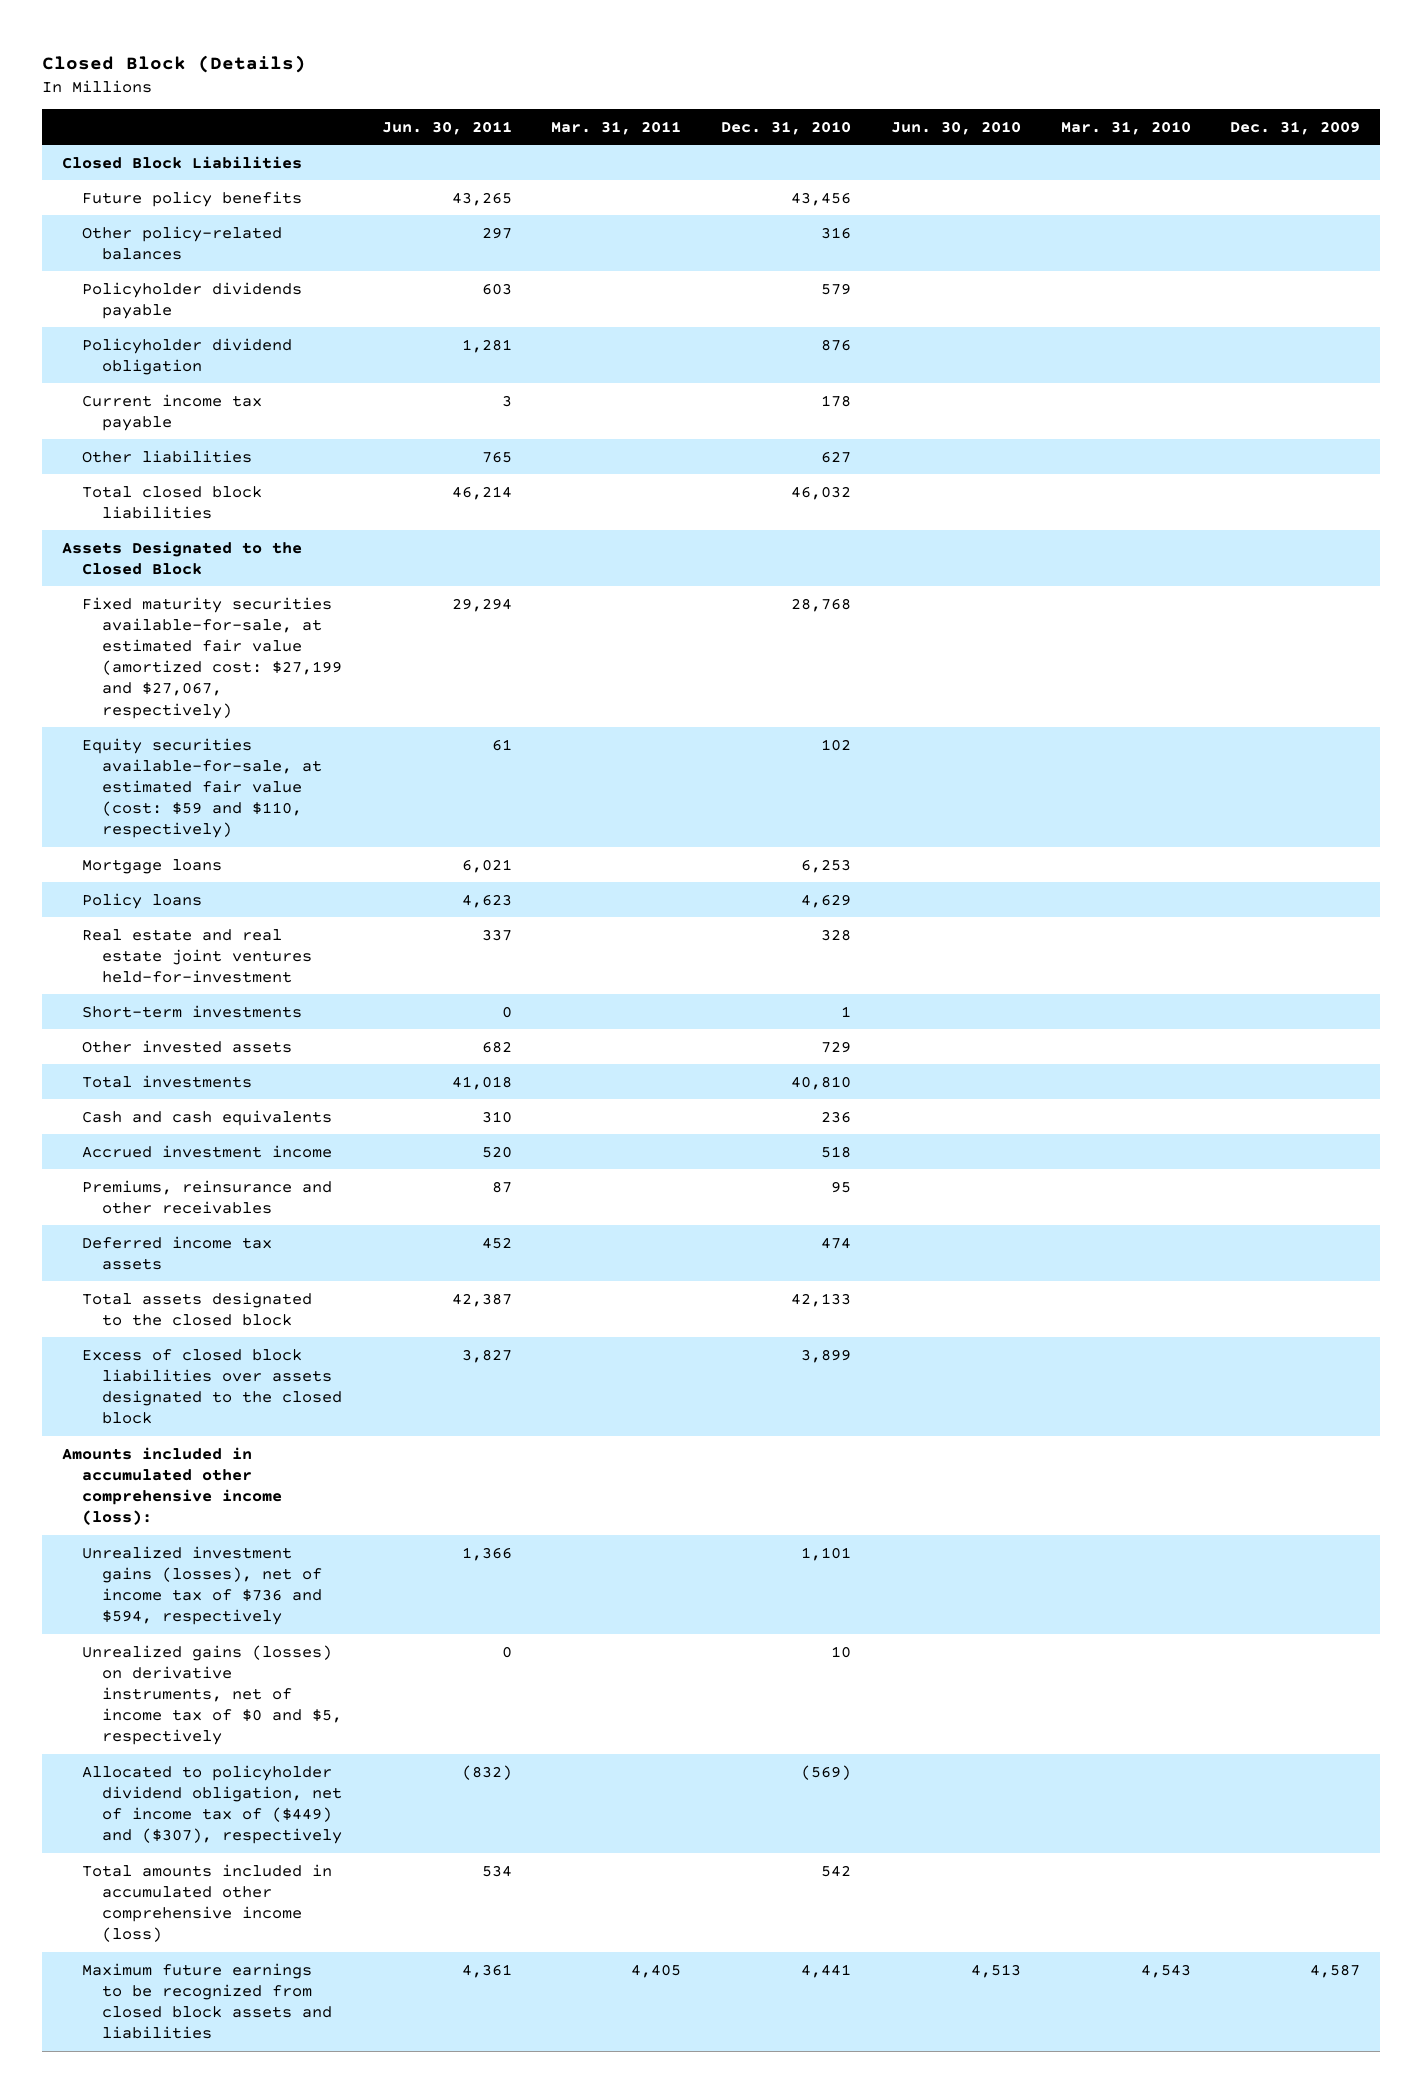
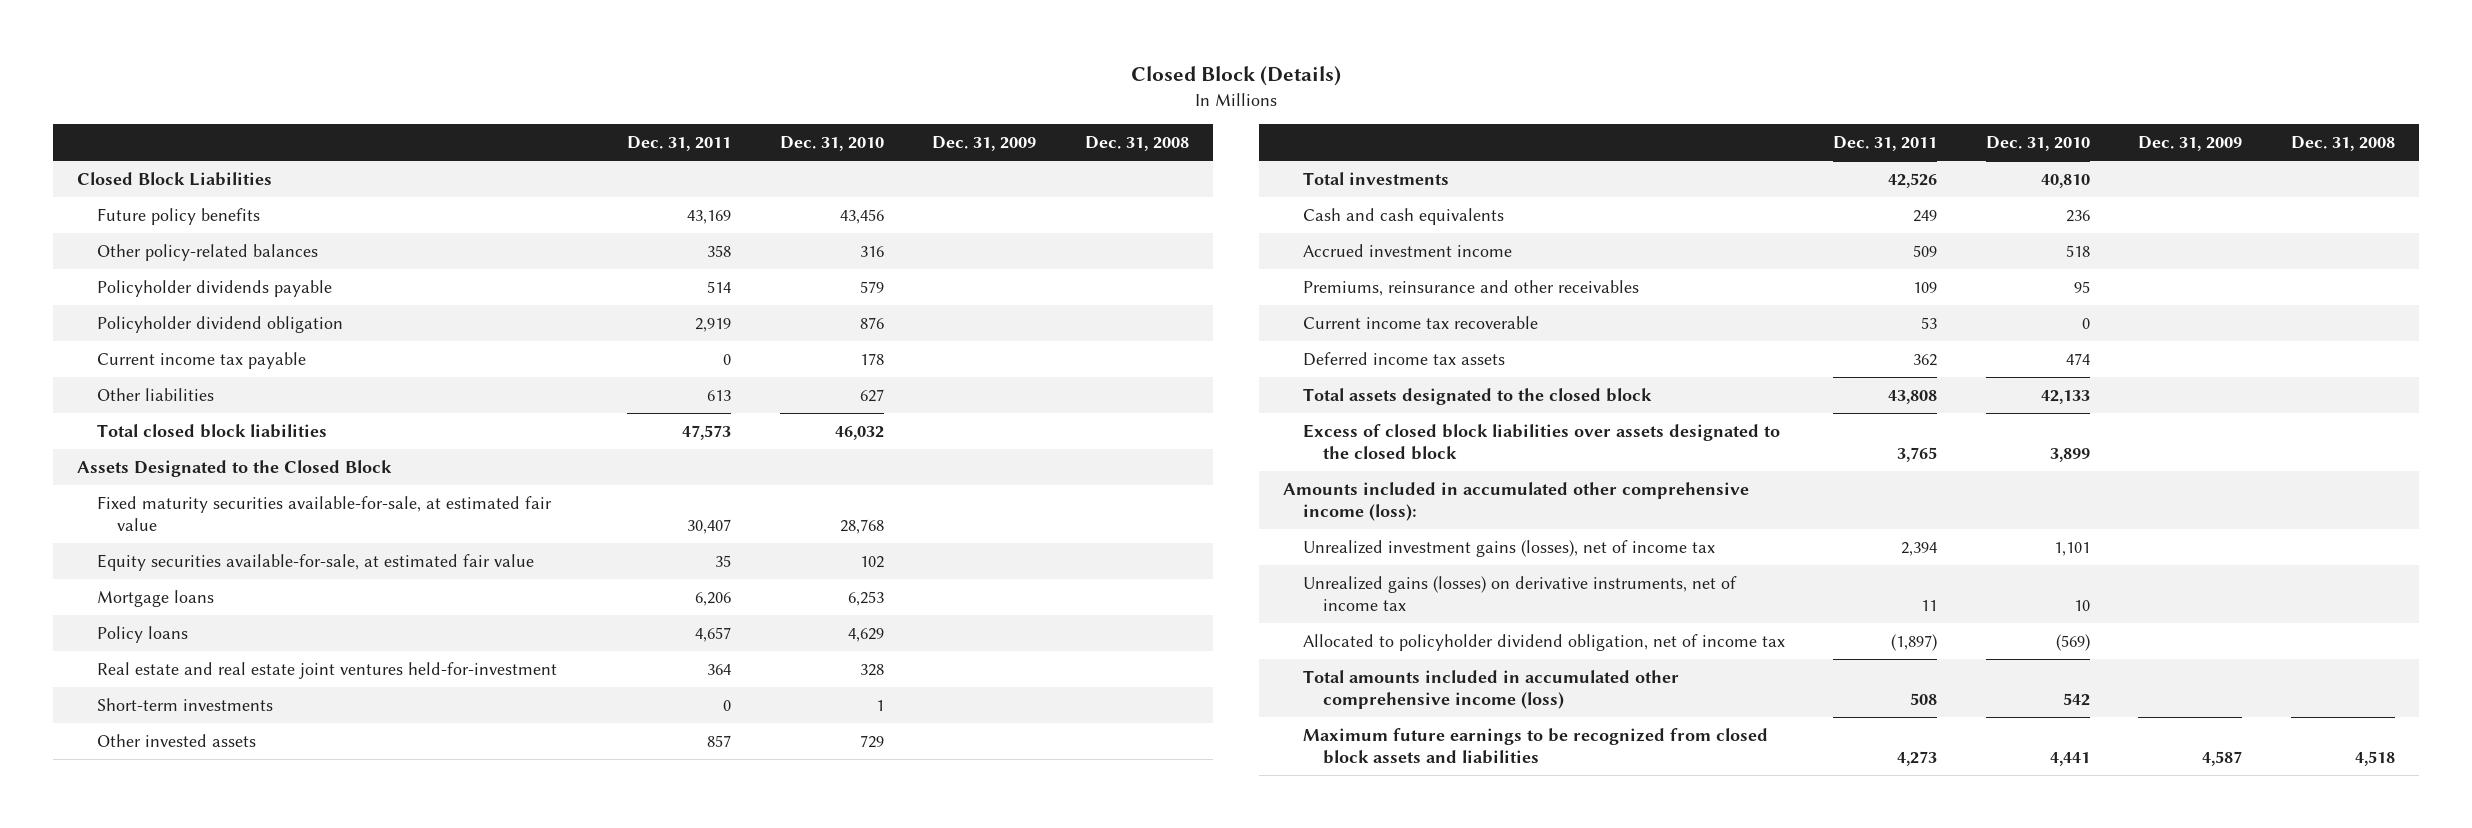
[381,120,512,135] Jun. 30, 2011 -> none
[551,120,682,135] Mar. 31, 2011 -> none
[890,120,1021,135] Jun. 30, 2010 -> none
[1060,120,1191,135] Mar. 31, 2010 -> none
none -> [627,135,732,151] Dec. 31, 2011
none -> [1084,135,1189,151] Dec. 31, 2008
[82,596,342,719] Fixed maturity securities available-for-sale, at estimated fair value (amortized cost: $27,199 and $27,067, respectively) -> [96,496,552,532] Fixed maturity securities available-for-sale, at estimated fair value
[82,737,322,839] Equity securities available-for-sale, at estimated fair value (cost: $59 and $110, respectively) -> [96,554,534,572] Equity securities available-for-sale, at estimated fair value
none -> [1302,316,1538,330] Current income tax recoverable
[82,1545,322,1626] Unrealized investment gains (losses), net of income tax of $736 and $594, respectively -> [1302,540,1715,558] Unrealized investment gains (losses), net of income tax
[82,1644,342,1746] Unrealized gains (losses) on derivative instruments, net of income tax of $0 and $5, respectively -> [1302,576,1737,612] Unrealized gains (losses) on derivative instruments, net of income tax
[82,1764,342,1845] Allocated to policyholder dividend obligation, net of income tax of ($449) and ($307), respectively -> [1302,634,1785,652] Allocated to policyholder dividend obligation, net of income tax

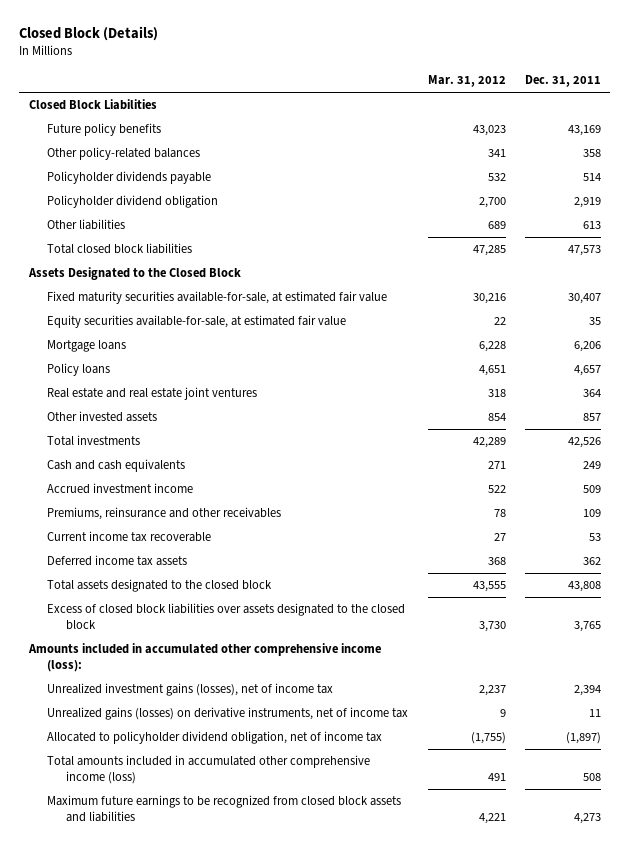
[779,135,884,151] Dec. 31, 2010 -> none
[932,135,1037,151] Dec. 31, 2009 -> none
[1084,135,1189,151] Dec. 31, 2008 -> none
none -> [427,75,506,88] Mar. 31, 2012
[96,352,306,370] Current income tax payable -> none
[96,698,273,712] Short-term investments -> none
[96,662,557,680] Real estate and real estate joint ventures held-for-investment -> [47,387,258,401] Real estate and real estate joint ventures

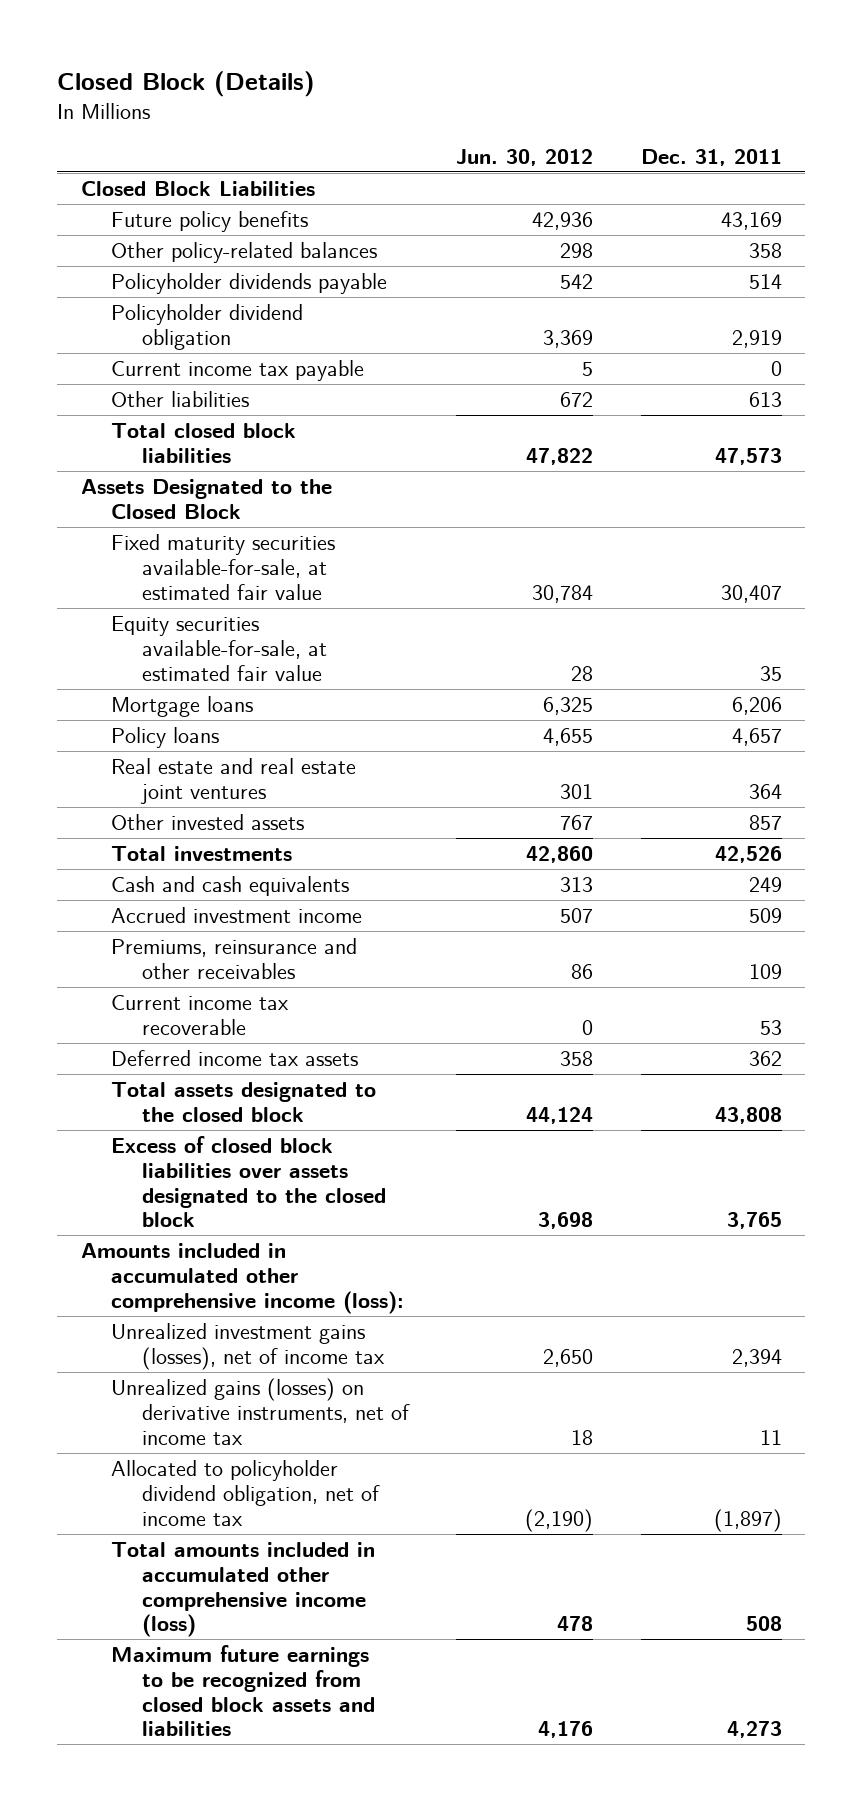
[427,75,506,88] Mar. 31, 2012 -> none
none -> [456,148,594,166] Jun. 30, 2012
none -> [111,360,365,382] Current income tax payable

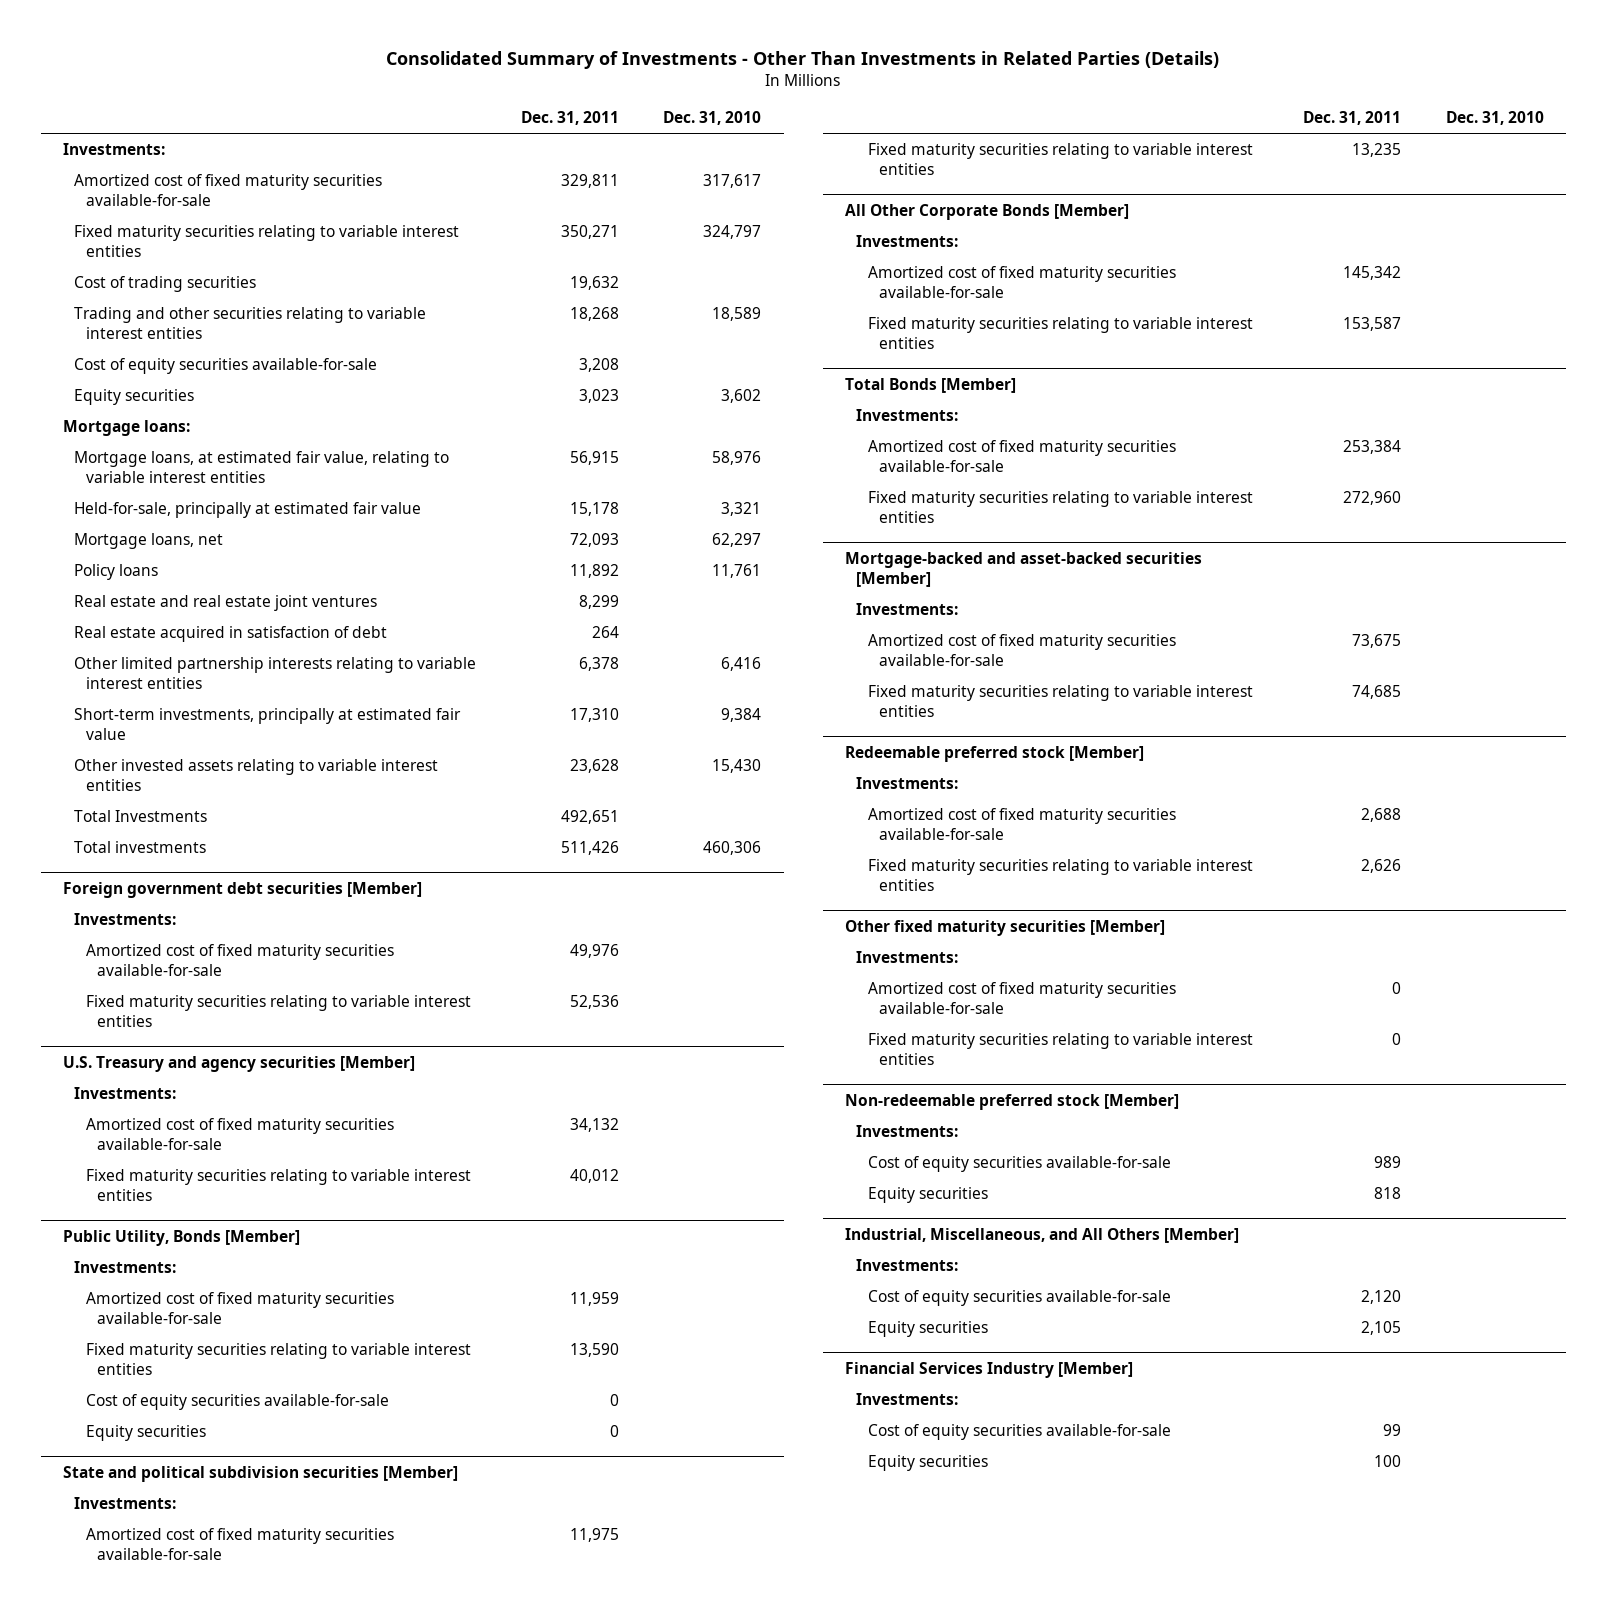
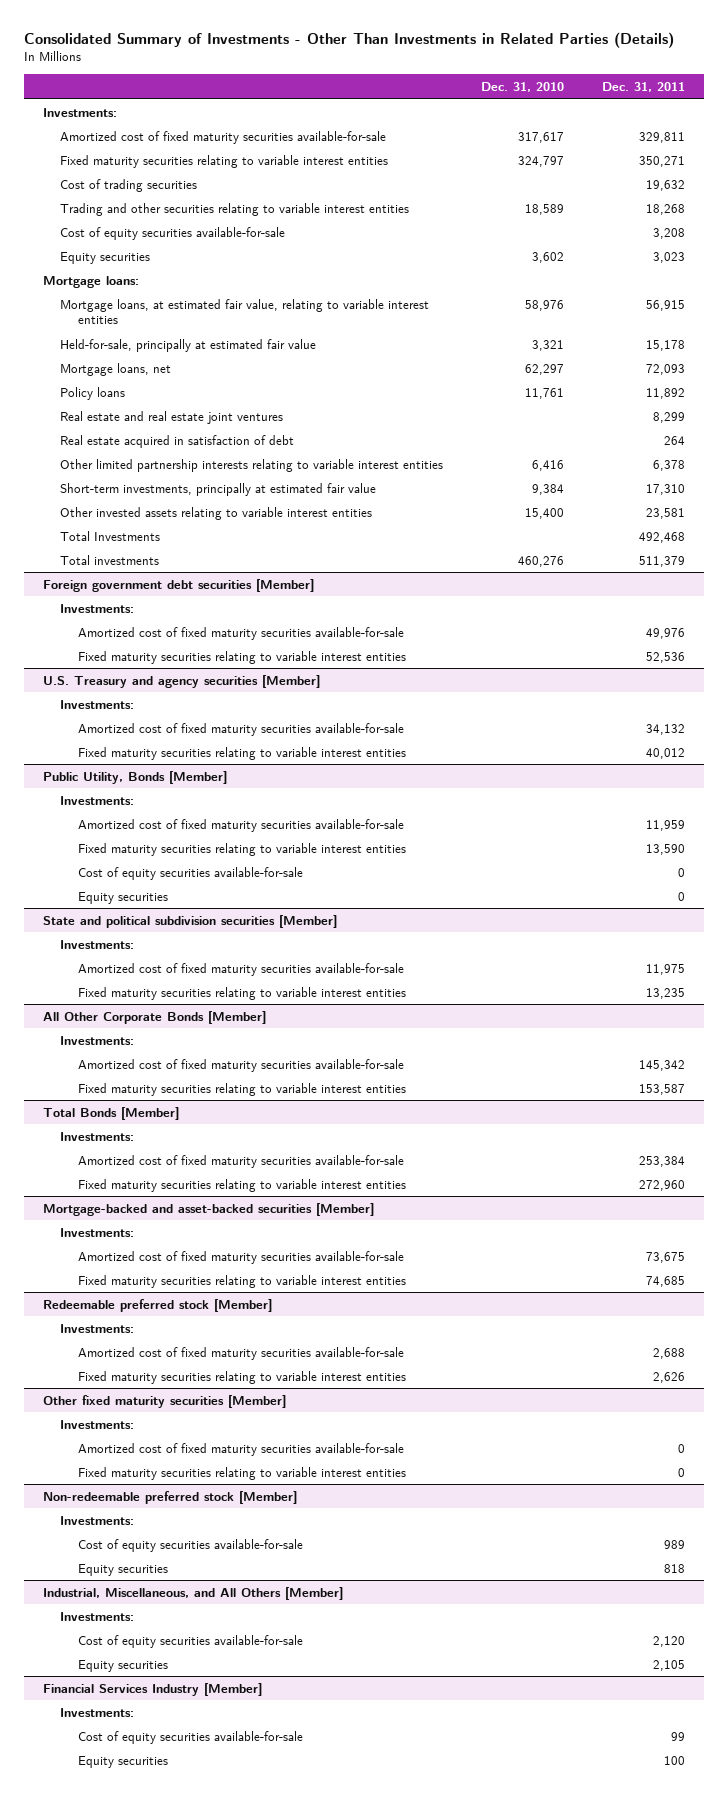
[569,759,619,774] 23,628 -> [646,507,686,519] 23,581
[712,759,762,774] 15,430 -> [525,507,565,519] 15,400
[560,810,619,825] 492,651 -> [639,531,686,543] 492,468
[560,841,619,856] 511,426 -> [639,555,686,567] 511,379
[703,841,762,856] 460,306 -> [518,555,565,567] 460,276

